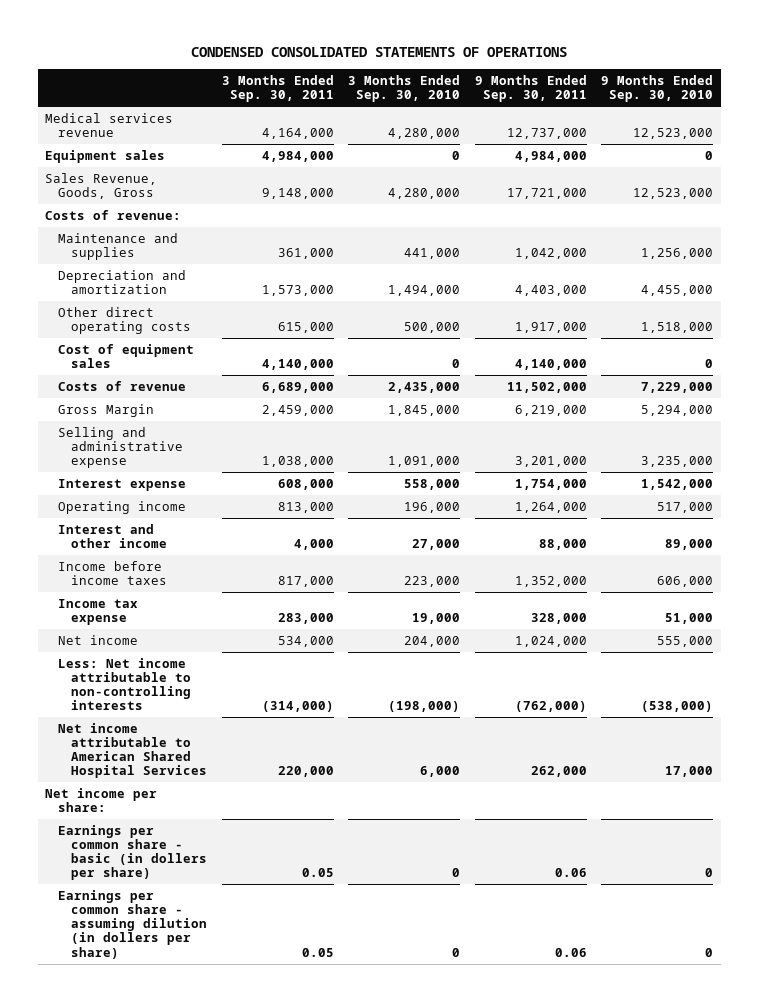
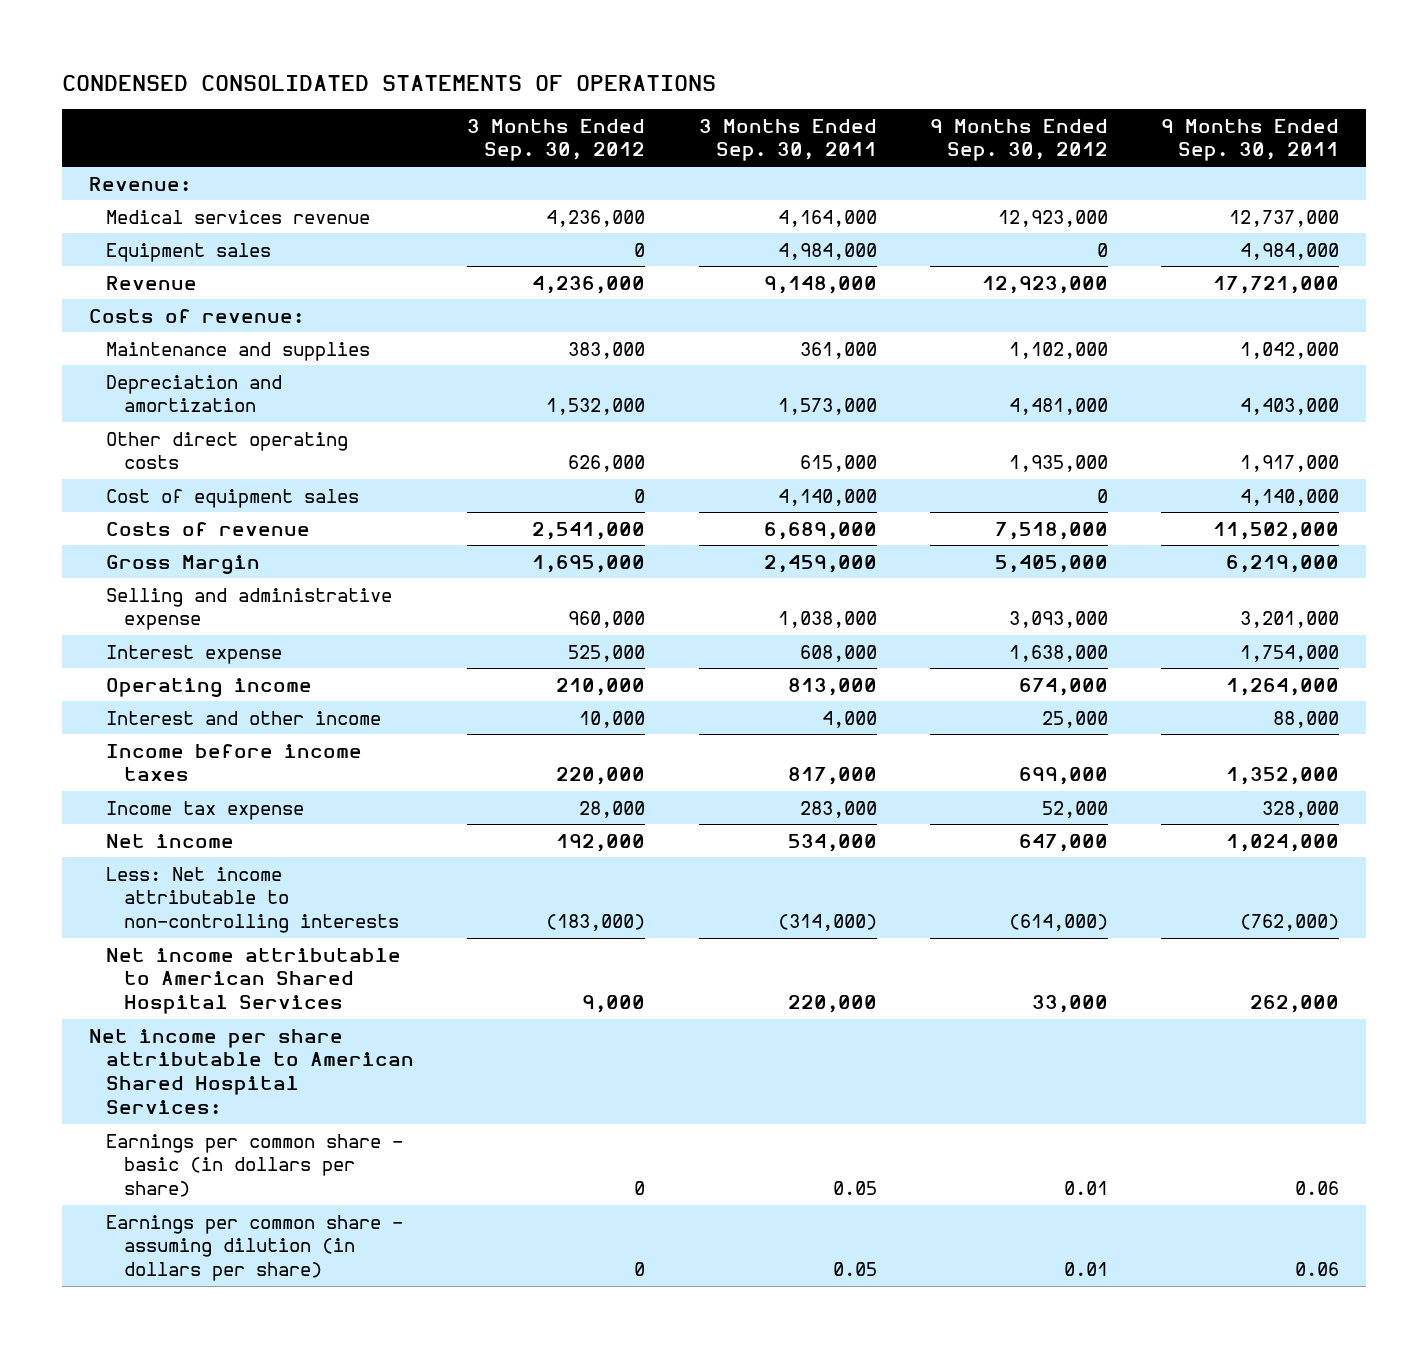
[348,74,461,103] 3 Months Ended Sep. 30, 2010 -> none
[601,74,714,103] 9 Months Ended Sep. 30, 2010 -> none
none -> [467,118,646,162] 3 Months Ended Sep. 30, 2012
none -> [929,118,1108,162] 9 Months Ended Sep. 30, 2012
none -> [88,176,191,191] Revenue:
[45,172,158,200] Sales Revenue, Goods, Gross -> [106,275,198,290] Revenue
[45,787,158,813] Net income per share: -> [88,1028,415,1114] Net income per share attributable to American Shared Hospital Services:
[58,824,207,881] Earnings per common share - basic (in dollers per share) -> [106,1133,404,1198] Earnings per common share - basic (in dollars per share)
[58,889,207,959] Earnings per common share - assuming dilution (in dollers per share) -> [106,1214,404,1282] Earnings per common share - assuming dilution (in dollars per share)

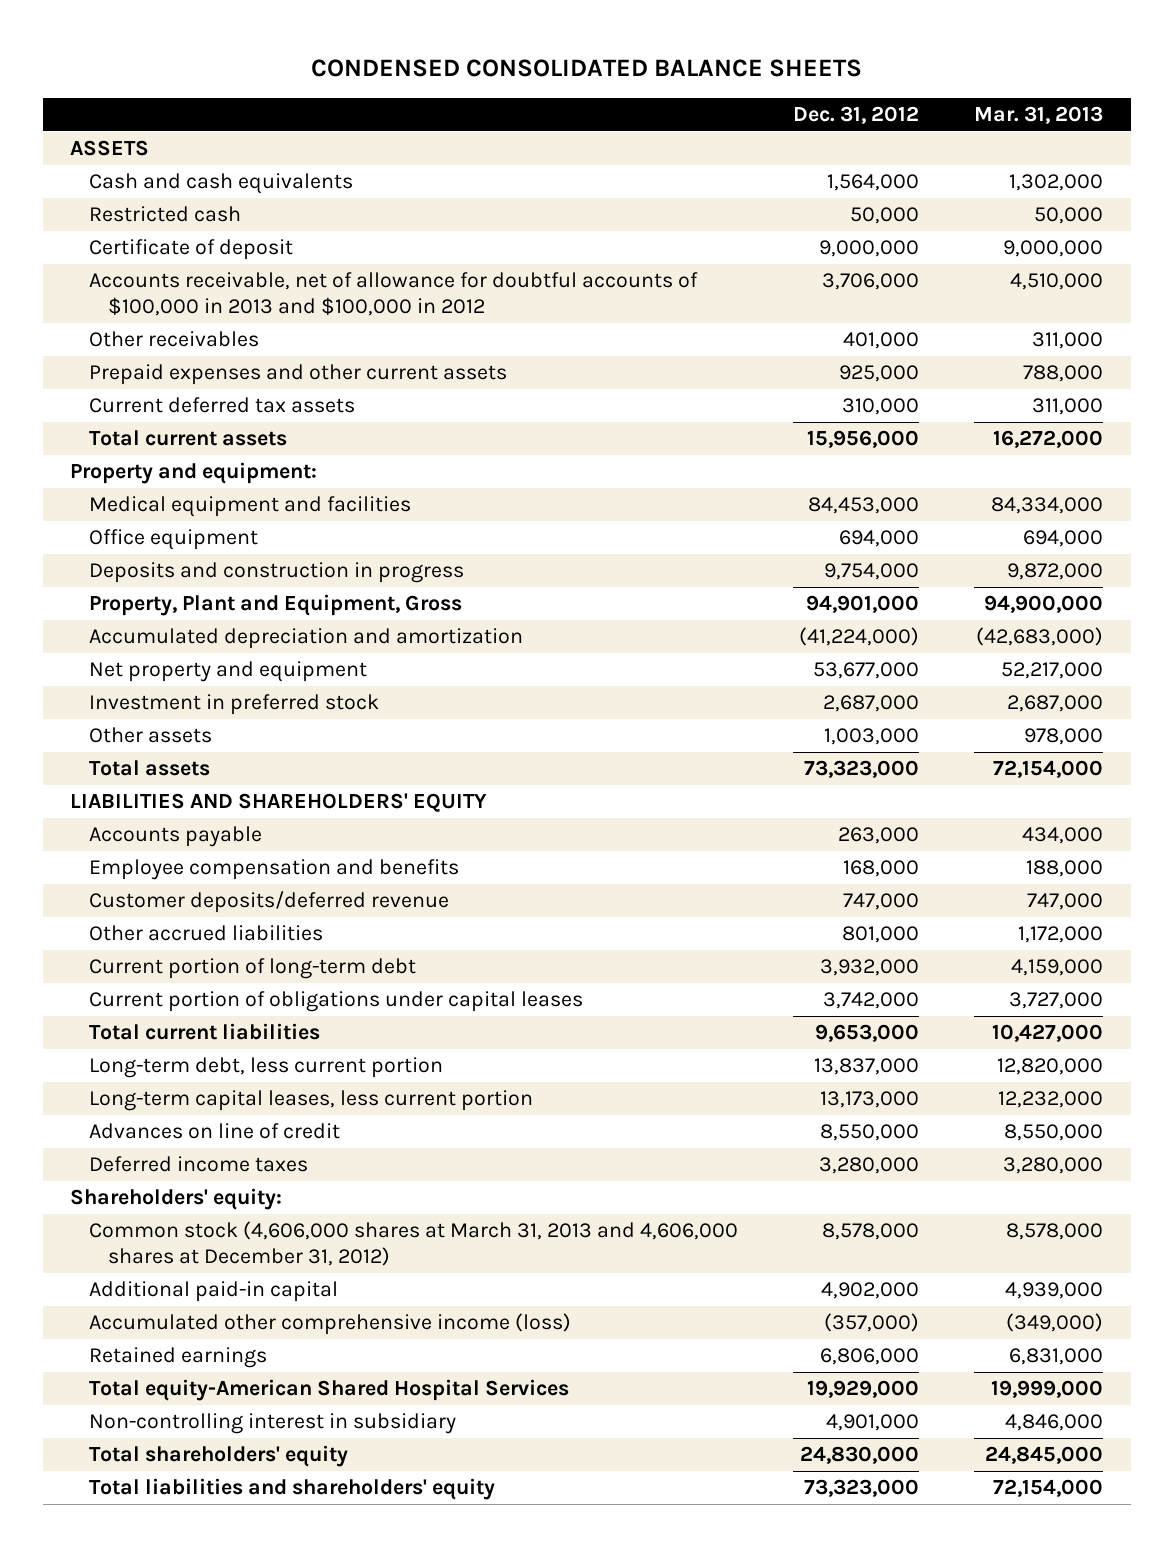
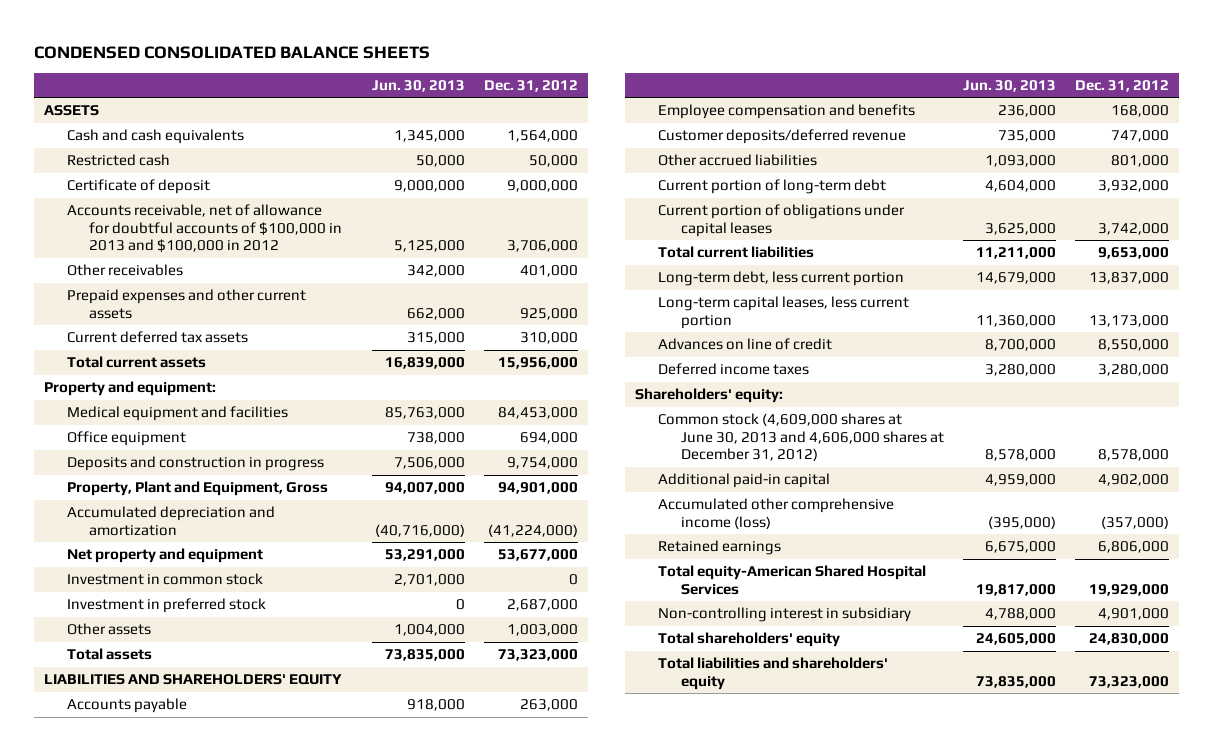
[974,106,1104,125] Mar. 31, 2013 -> none
none -> [371,79,465,92] Jun. 30, 2013
none -> [66,573,263,586] Investment in common stock
[88,1221,738,1266] Common stock (4,606,000 shares at March 31, 2013 and 4,606,000 shares at December 31, 2012) -> [657,413,944,462] Common stock (4,609,000 shares at June 30, 2013 and 4,606,000 shares at December 31, 2012)

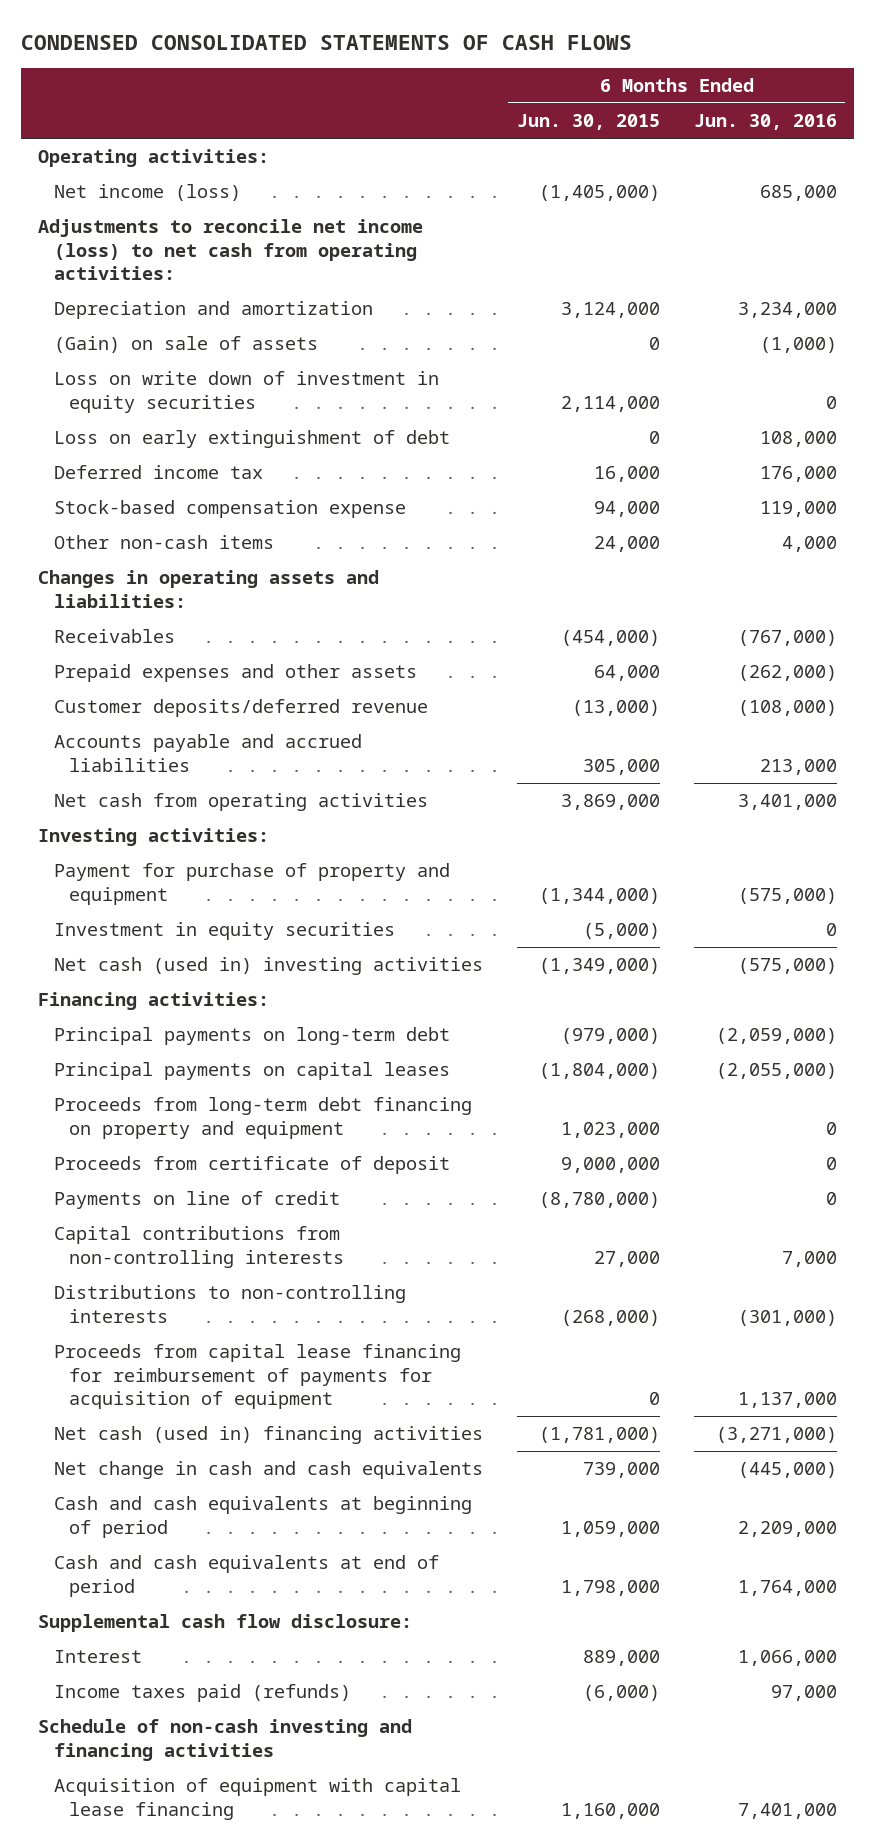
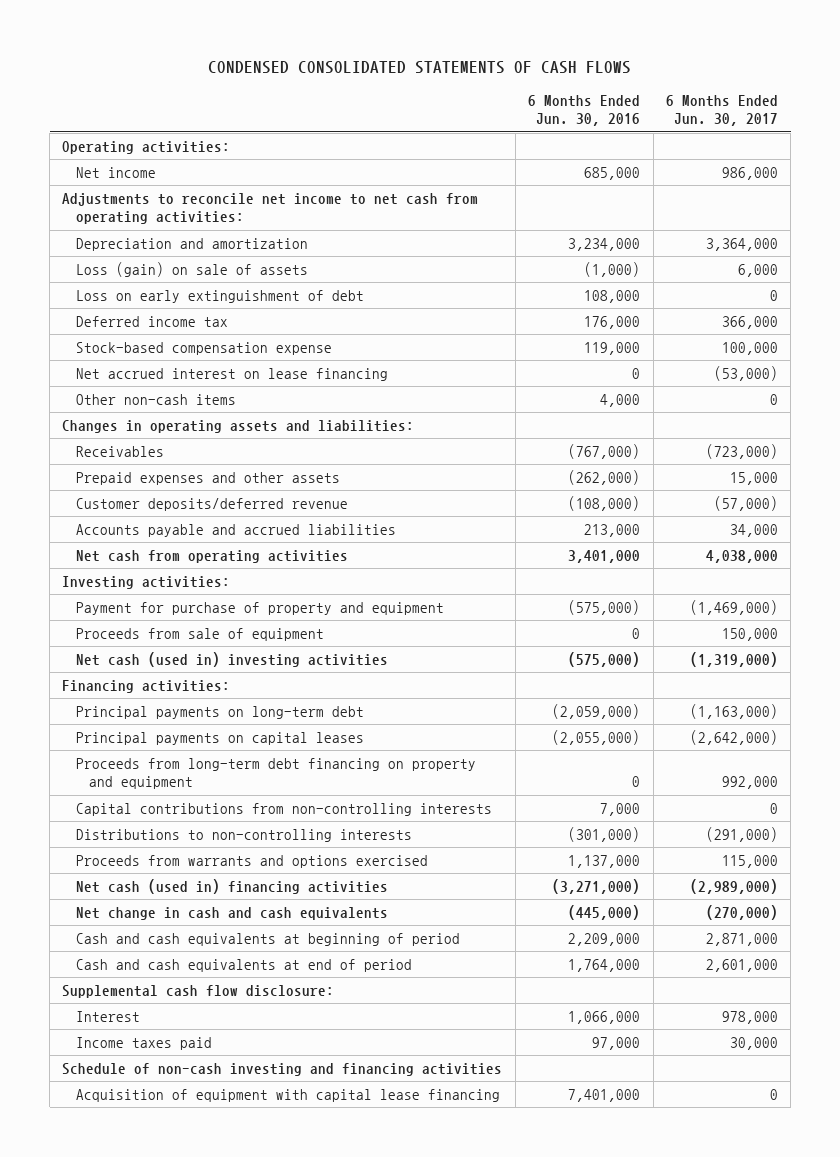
[516,114,660,131] Jun. 30, 2015 -> none
none -> [665,94,778,127] 6 Months Ended Jun. 30, 2017
[53,184,241,202] Net income (loss) -> [75,166,156,178] Net income
[38,219,424,280] Adjustments to reconcile net income (loss) to net cash from operating activities: -> [62,192,479,225] Adjustments to reconcile net income to net cash from operating activities:
[53,371,439,413] Loss on write down of investment in equity securities -> none
[53,336,318,354] (Gain) on sale of assets -> [75,261,308,277] Loss (gain) on sale of assets
none -> [75,367,388,381] Net accrued interest on lease financing
[53,922,395,941] Investment in equity securities -> none
none -> [75,627,324,641] Proceeds from sale of equipment
[53,1156,450,1175] Proceeds from certificate of deposit -> none
[53,1191,340,1210] Payments on line of credit -> none
[53,1344,461,1409] Proceeds from capital lease financing for reimbursement of payments for acquisition of equipment -> [75,854,428,868] Proceeds from warrants and options exercised
[53,1684,351,1703] Income taxes paid (refunds) -> [75,1036,212,1050] Income taxes paid

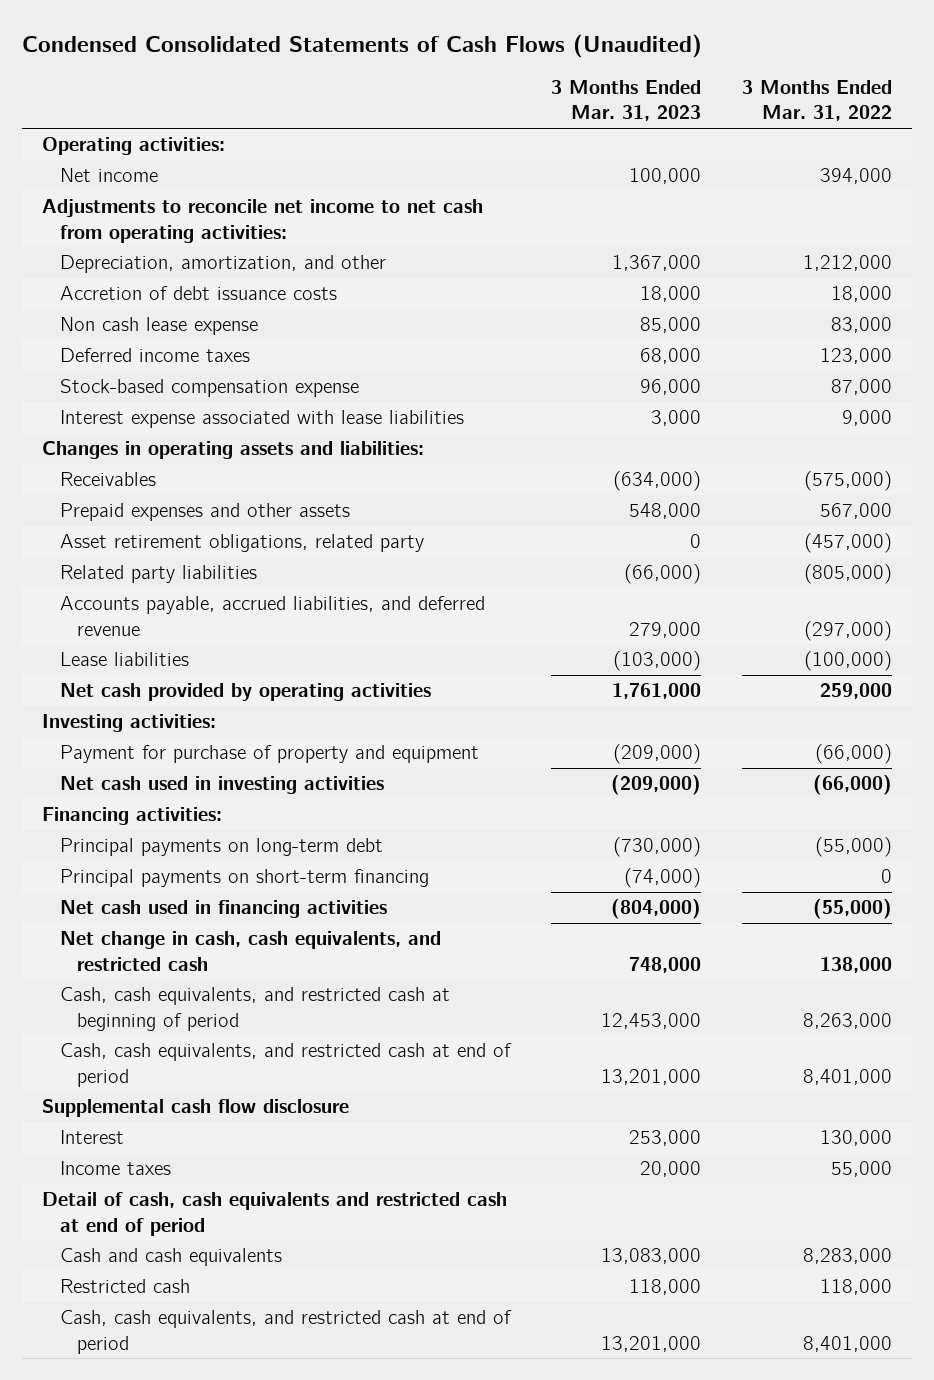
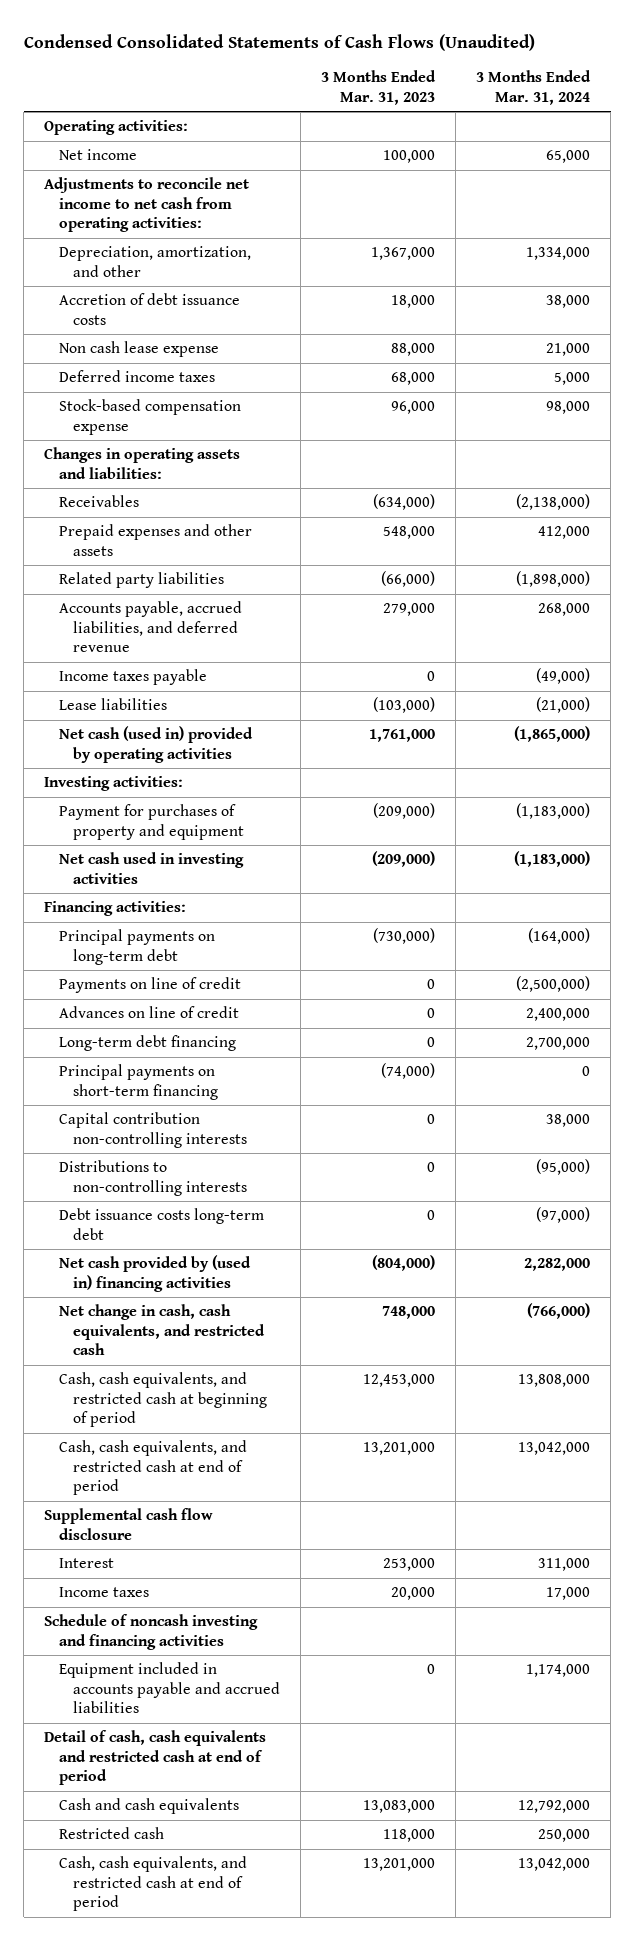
[741,80,892,122] 3 Months Ended Mar. 31, 2022 -> none
none -> [476,70,592,105] 3 Months Ended Mar. 31, 2024
[639,317,701,334] 85,000 -> [391,343,436,357] 88,000
[59,410,464,429] Interest expense associated with lease liabilities -> none
[59,534,424,553] Asset retirement obligations, related party -> none
none -> [58,669,207,686] Income taxes payable
[59,683,431,702] Net cash provided by operating activities -> [58,726,253,763] Net cash (used in) provided by operating activities
[59,745,479,764] Payment for purchase of property and equipment -> [58,804,245,840] Payment for purchases of property and equipment
none -> [58,977,241,994] Payments on line of credit
none -> [58,1006,239,1019] Advances on line of credit
none -> [58,1035,236,1052] Long-term debt financing
none -> [58,1112,248,1148] Capital contribution non-controlling interests
none -> [58,1160,248,1196] Distributions to non-controlling interests
none -> [58,1208,264,1240] Debt issuance costs long-term debt
[59,900,387,919] Net cash used in financing activities -> [58,1255,251,1292] Net cash provided by (used in) financing activities
none -> [44,1614,259,1650] Schedule of noncash investing and financing activities
none -> [58,1662,281,1714] Equipment included in accounts payable and accrued liabilities

